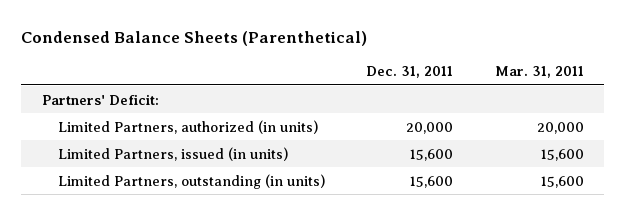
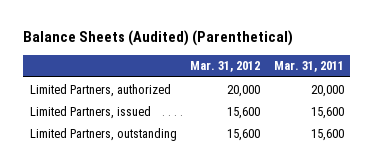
[20,31,367,47] Condensed Balance Sheets (Parenthetical) -> [22,30,293,47] Balance Sheets (Audited) (Parenthetical)
[366,66,454,79] Dec. 31, 2011 -> none
none -> [190,61,261,73] Mar. 31, 2012
[41,93,159,105] Partners' Deficit: -> none
[57,119,318,134] Limited Partners, authorized (in units) -> [29,83,171,97] Limited Partners, authorized
[57,146,288,161] Limited Partners, issued (in units) -> [29,105,151,119] Limited Partners, issued
[57,173,325,189] Limited Partners, outstanding (in units) -> [29,127,177,141] Limited Partners, outstanding

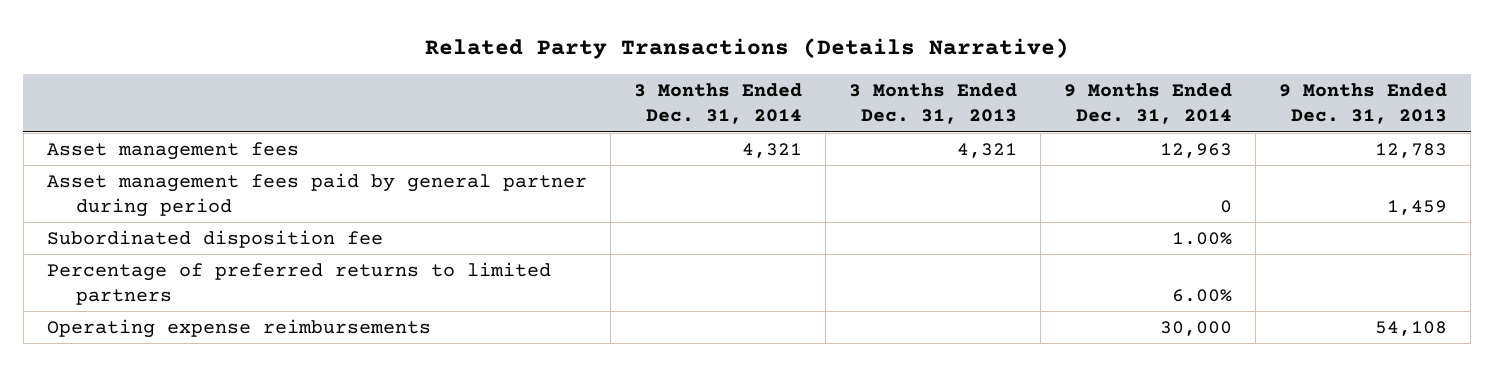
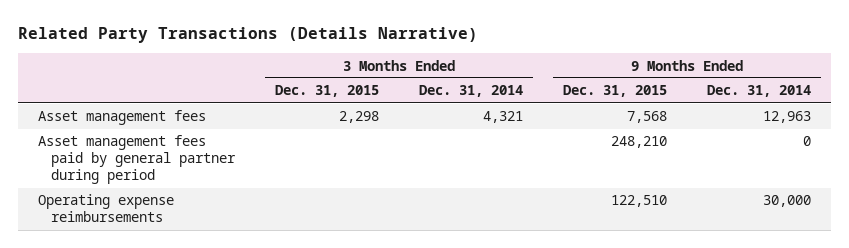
[848,83,1017,125] 3 Months Ended Dec. 31, 2013 -> none
[1279,83,1448,125] 9 Months Ended Dec. 31, 2013 -> none
none -> [275,85,380,98] Dec. 31, 2015
none -> [563,85,668,98] Dec. 31, 2015
[46,229,383,248] Subordinated disposition fee -> none
[46,261,551,306] Percentage of preferred returns to limited partners -> none

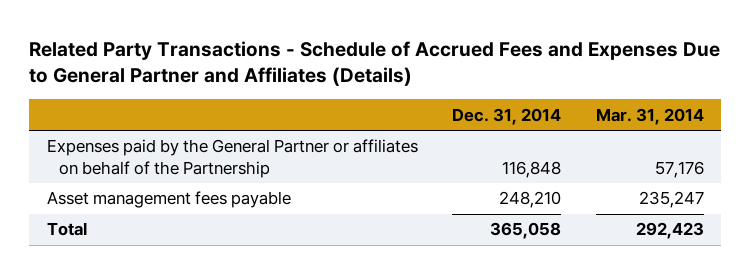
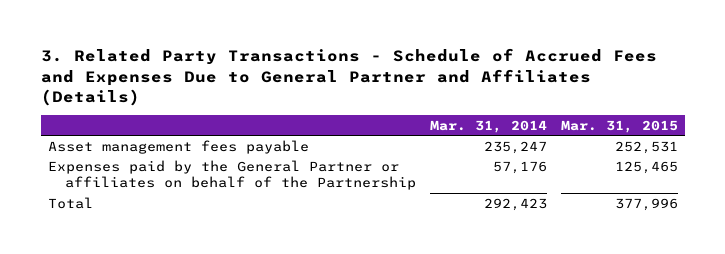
[29,40,721,87] Related Party Transactions - Schedule of Accrued Fees and Expenses Due to General Partner and Affiliates (Details) -> [40,48,657,107] 3. Related Party Transactions - Schedule of Accrued Fees and Expenses Due to General Partner and Affiliates (Details)
[452,107,562,125] Dec. 31, 2014 -> none
none -> [560,119,678,133] Mar. 31, 2015
[46,139,418,178] Expenses paid by the General Partner or affiliates on behalf of the Partnership -> [47,159,417,191] Expenses paid by the General Partner or affiliates on behalf of the Partnership

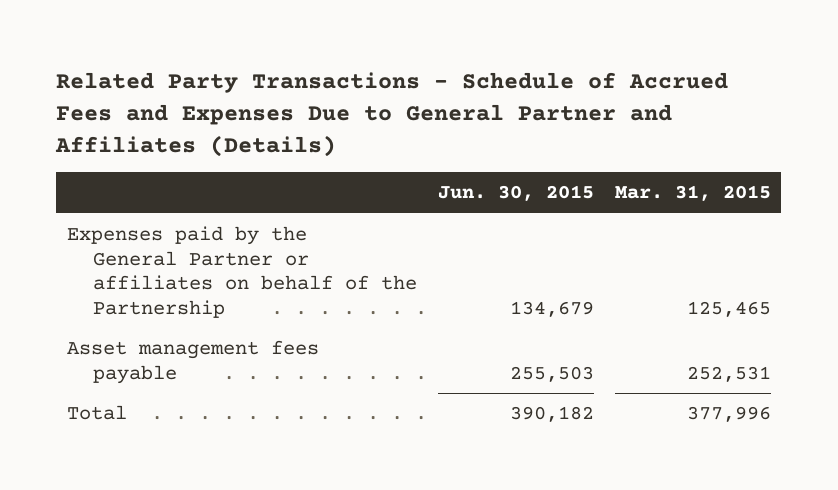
[40,48,657,107] 3. Related Party Transactions - Schedule of Accrued Fees and Expenses Due to General Partner and Affiliates (Details) -> [55,72,729,157] Related Party Transactions - Schedule of Accrued Fees and Expenses Due to General Partner and Affiliates (Details)
[429,119,547,133] Mar. 31, 2014 -> none
none -> [437,185,594,202] Jun. 30, 2015
[47,139,309,154] Asset management fees payable -> [66,340,319,384] Asset management fees payable

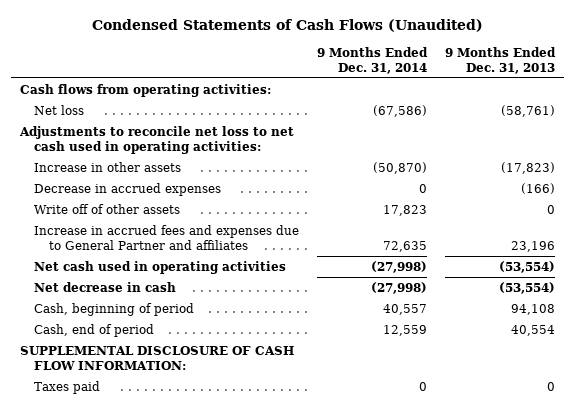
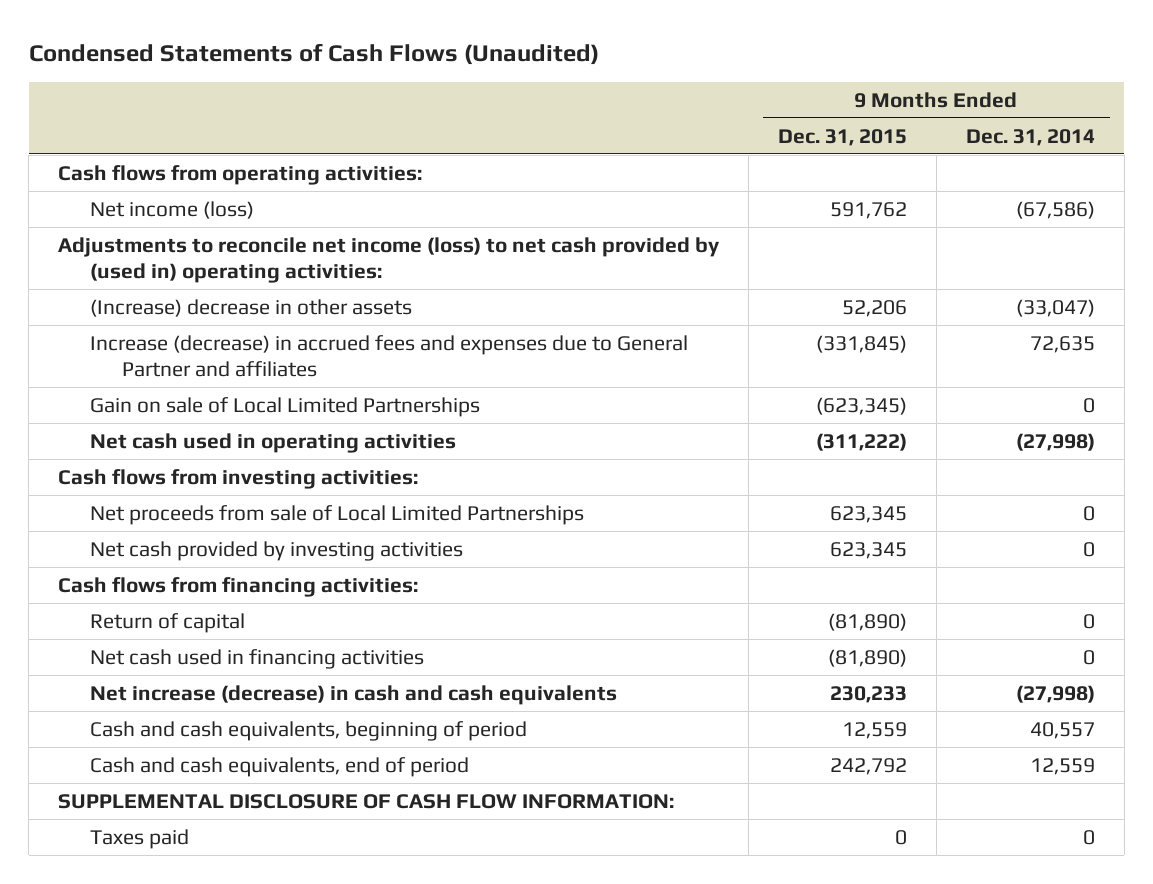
[445,47,557,75] 9 Months Ended Dec. 31, 2013 -> none
none -> [777,128,907,146] Dec. 31, 2015
[34,182,222,196] Decrease in accrued expenses -> none
[34,203,181,214] Write off of other assets -> none
[34,104,85,115] Net loss -> [90,200,255,219] Net income (loss)
[19,125,295,154] Adjustments to reconcile net loss to net cash used in operating activities: -> [58,236,721,283] Adjustments to reconcile net income (loss) to net cash provided by (used in) operating activities:
[34,161,182,172] Increase in other assets -> [90,298,413,317] (Increase) decrease in other assets
[373,161,428,174] (50,870) -> [1015,298,1095,317] (33,047)
[34,224,300,250] Increase in accrued fees and expenses due to General Partner and affiliates -> [90,334,689,377] Increase (decrease) in accrued fees and expenses due to General Partner and affiliates
none -> [90,396,481,417] Gain on sale of Local Limited Partnerships
none -> [58,468,419,489] Cash flows from investing activities:
none -> [90,504,585,525] Net proceeds from sale of Local Limited Partnerships
none -> [90,540,464,561] Net cash provided by investing activities
none -> [58,576,419,597] Cash flows from financing activities:
none -> [90,612,246,633] Return of capital
none -> [90,648,425,669] Net cash used in financing activities
[34,281,177,292] Net decrease in cash -> [90,684,618,705] Net increase (decrease) in cash and cash equivalents
[34,302,195,316] Cash, beginning of period -> [90,720,528,741] Cash and cash equivalents, beginning of period
[34,323,155,337] Cash, end of period -> [90,756,470,777] Cash and cash equivalents, end of period

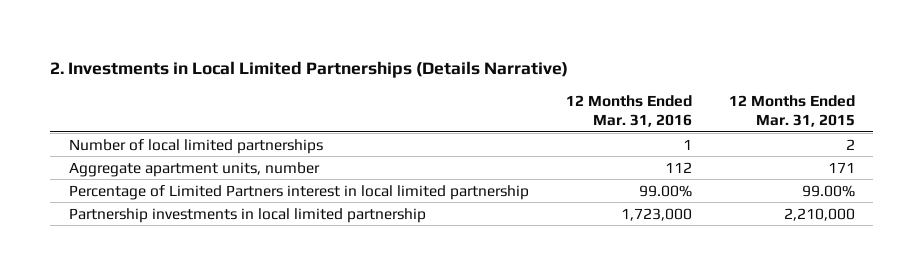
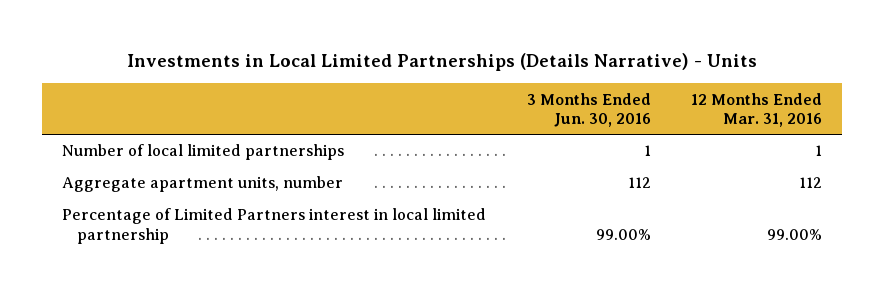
[50,60,569,78] 2. Investments in Local Limited Partnerships (Details Narrative) -> [127,53,758,72] Investments in Local Limited Partnerships (Details Narrative) - Units
[728,94,855,127] 12 Months Ended Mar. 31, 2015 -> none
none -> [526,92,651,128] 3 Months Ended Jun. 30, 2016
[68,207,426,223] Partnership investments in local limited partnership -> none

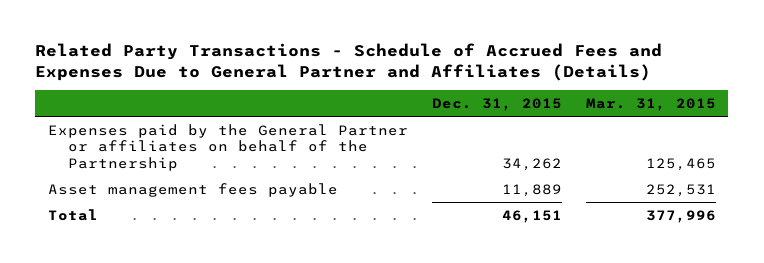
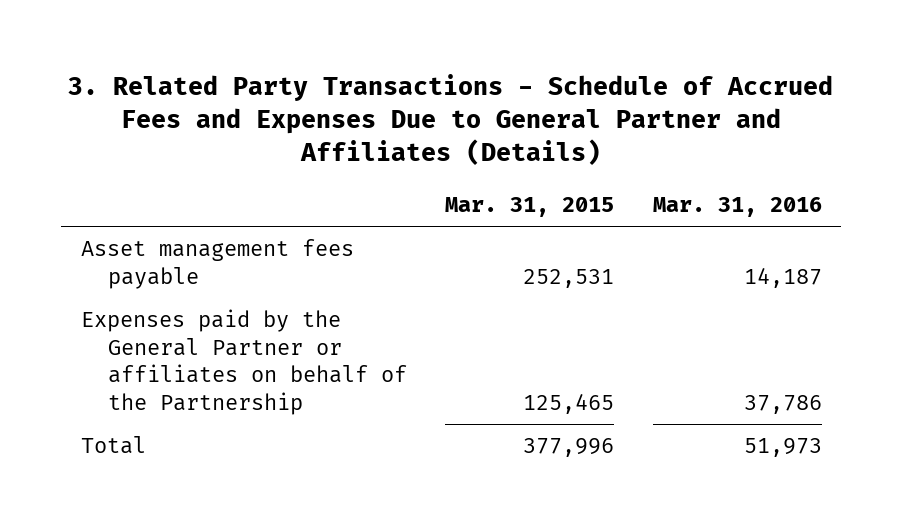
[35,43,663,81] Related Party Transactions - Schedule of Accrued Fees and Expenses Due to General Partner and Affiliates (Details) -> [68,73,834,165] 3. Related Party Transactions - Schedule of Accrued Fees and Expenses Due to General Partner and Affiliates (Details)
[431,97,562,111] Dec. 31, 2015 -> none
none -> [652,196,822,217] Mar. 31, 2016
[47,123,408,171] Expenses paid by the General Partner or affiliates on behalf of the Partnership -> [80,309,408,415] Expenses paid by the General Partner or affiliates on behalf of the Partnership

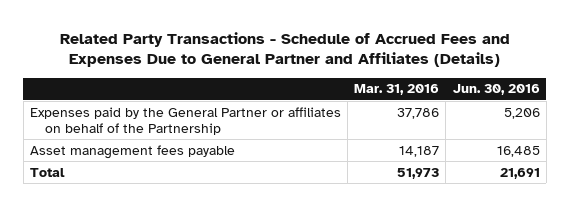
[68,73,834,165] 3. Related Party Transactions - Schedule of Accrued Fees and Expenses Due to General Partner and Affiliates (Details) -> [59,31,510,68] Related Party Transactions - Schedule of Accrued Fees and Expenses Due to General Partner and Affiliates (Details)
[445,196,615,217] Mar. 31, 2015 -> none
none -> [452,84,540,96] Jun. 30, 2016
[80,239,354,289] Asset management fees payable -> [29,144,235,159] Asset management fees payable

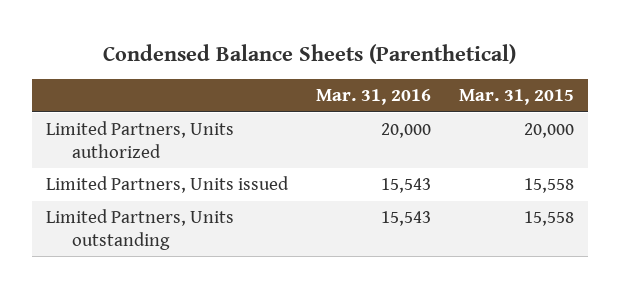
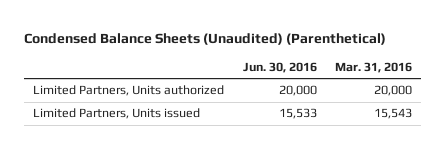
[102,43,516,64] Condensed Balance Sheets (Parenthetical) -> [24,33,387,46] Condensed Balance Sheets (Unaudited) (Parenthetical)
[458,89,574,106] Mar. 31, 2015 -> none
none -> [242,61,317,73] Jun. 30, 2016
[45,209,234,250] Limited Partners, Units outstanding -> none

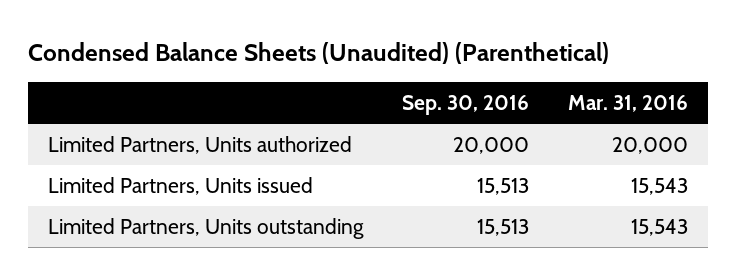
[242,61,317,73] Jun. 30, 2016 -> none
none -> [401,95,529,116] Sep. 30, 2016
none -> [47,217,364,239] Limited Partners, Units outstanding

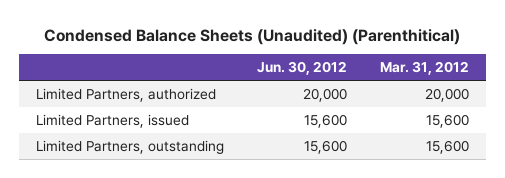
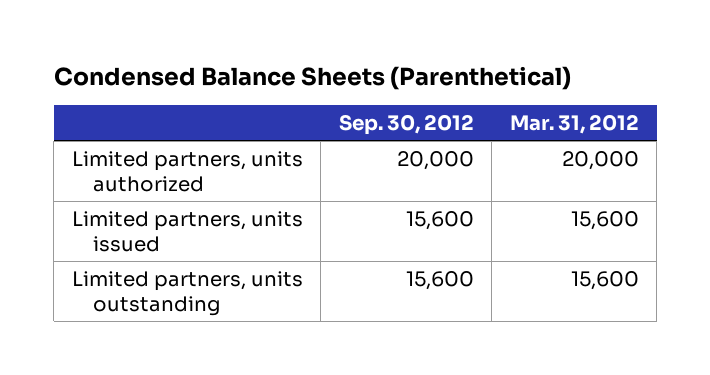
[44,28,461,45] Condensed Balance Sheets (Unaudited) (Parenthitical) -> [53,66,571,91] Condensed Balance Sheets (Parenthetical)
[256,61,347,76] Jun. 30, 2012 -> none
none -> [338,114,474,136] Sep. 30, 2012
[35,87,216,102] Limited Partners, authorized -> [71,150,303,192] Limited partners, units authorized
[35,113,189,128] Limited Partners, issued -> [71,210,303,252] Limited partners, units issued
[35,139,224,154] Limited Partners, outstanding -> [71,270,303,316] Limited partners, units outstanding

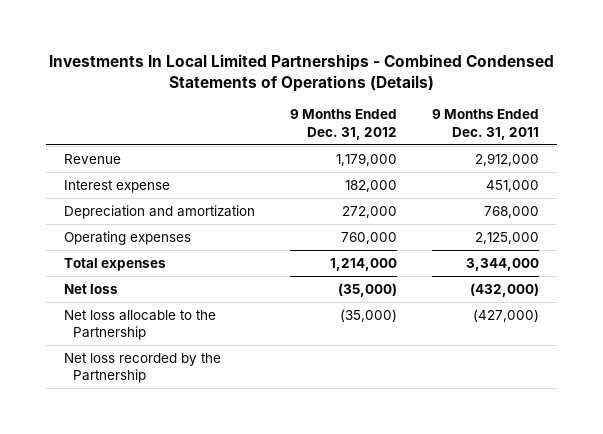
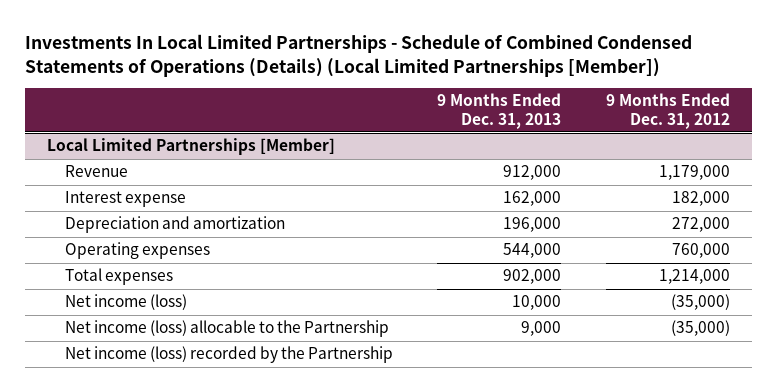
[48,53,554,92] Investments In Local Limited Partnerships - Combined Condensed Statements of Operations (Details) -> [25,33,693,77] Investments In Local Limited Partnerships - Schedule of Combined Condensed Statements of Operations (Details) (Local Limited Partnerships [Member])
[432,109,540,140] 9 Months Ended Dec. 31, 2011 -> none
none -> [437,93,562,129] 9 Months Ended Dec. 31, 2013
none -> [47,138,336,156] Local Limited Partnerships [Member]
[63,283,118,294] Net loss -> [64,294,187,311] Net income (loss)
[63,309,216,341] Net loss allocable to the Partnership -> [64,320,389,338] Net income (loss) allocable to the Partnership
[63,352,221,384] Net loss recorded by the Partnership -> [64,346,393,364] Net income (loss) recorded by the Partnership

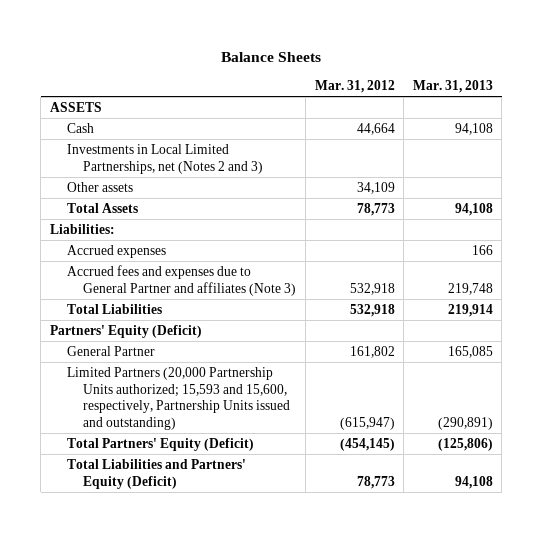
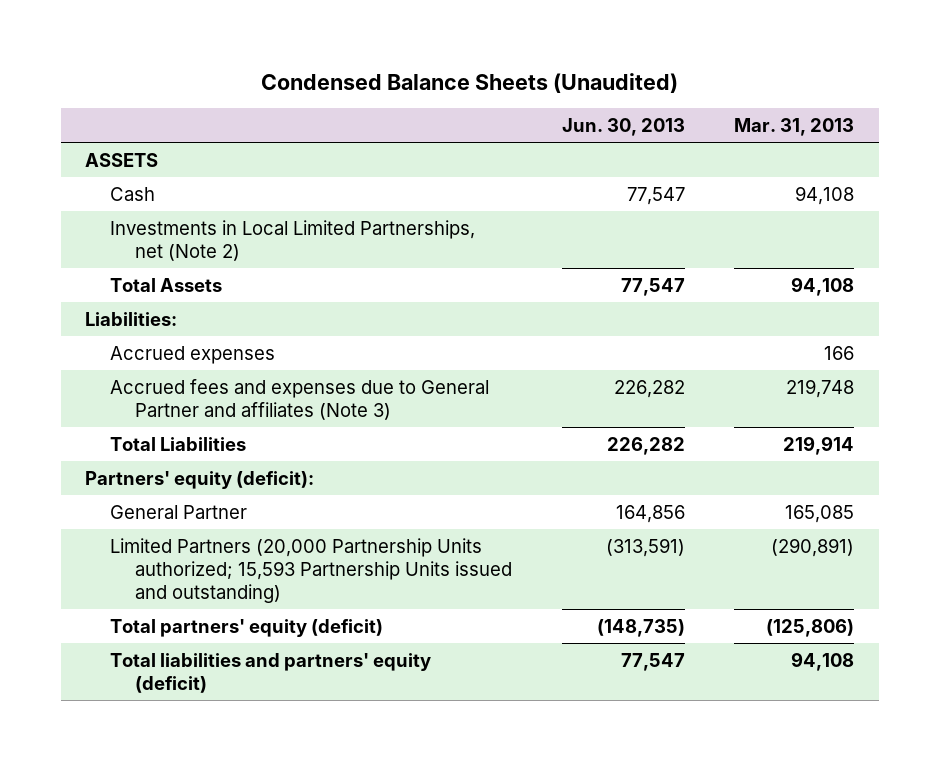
[221,51,322,62] Balance Sheets -> [260,72,678,93] Condensed Balance Sheets (Unaudited)
[314,80,395,94] Mar. 31, 2012 -> none
none -> [561,117,685,136] Jun. 30, 2013
[66,181,133,192] Other assets -> none
[66,143,264,174] Investments in Local Limited Partnerships, net (Notes 2 and 3) -> [110,219,476,261] Investments in Local Limited Partnerships, net (Note 2)
[49,324,202,338] Partners' Equity (Deficit) -> [85,470,315,489] Partners' equity (deficit):
[66,366,291,430] Limited Partners (20,000 Partnership Units authorized; 15,593 and 15,600, respectively, Partnership Units issued and outstanding) -> [110,537,513,604] Limited Partners (20,000 Partnership Units authorized; 15,593 Partnership Units issued and outstanding)
[66,437,254,451] Total Partners' Equity (Deficit) -> [110,618,384,637] Total partners' equity (deficit)
[66,458,246,489] Total Liabilities and Partners' Equity (Deficit) -> [110,652,432,693] Total liabilities and partners' equity (deficit)

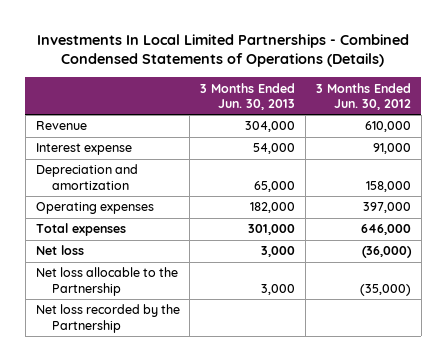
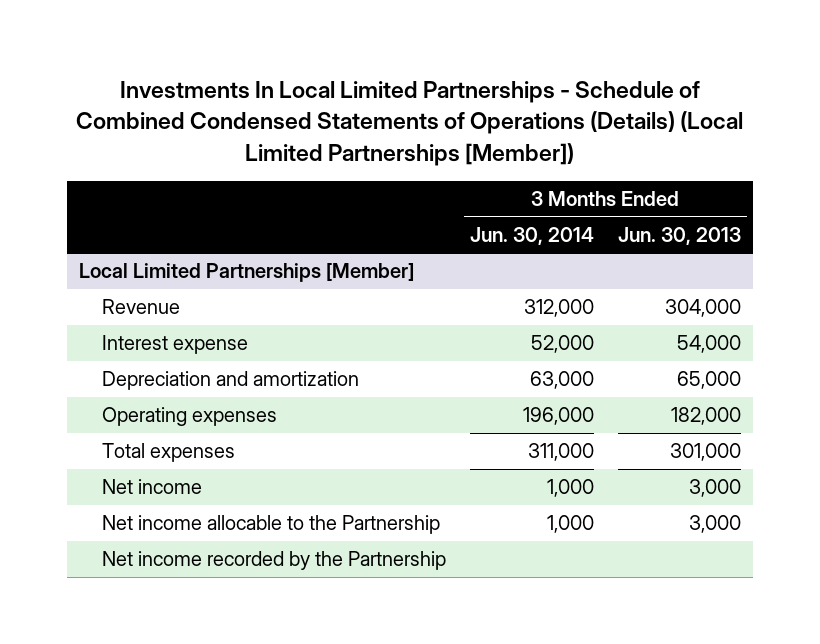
[37,33,410,68] Investments In Local Limited Partnerships - Combined Condensed Statements of Operations (Details) -> [75,81,743,166] Investments In Local Limited Partnerships - Schedule of Combined Condensed Statements of Operations (Details) (Local Limited Partnerships [Member])
[316,82,412,111] 3 Months Ended Jun. 30, 2012 -> none
none -> [469,226,594,245] Jun. 30, 2014
none -> [79,263,415,283] Local Limited Partnerships [Member]
[35,245,84,256] Net loss -> [102,479,203,495] Net income
[35,267,178,296] Net loss allocable to the Partnership -> [102,515,441,535] Net income allocable to the Partnership
[35,304,180,333] Net loss recorded by the Partnership -> [102,551,447,571] Net income recorded by the Partnership

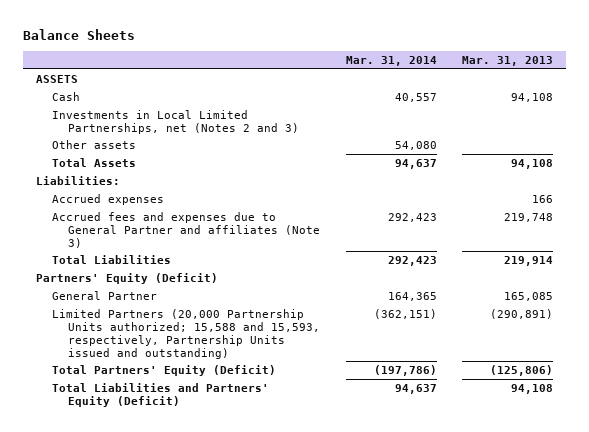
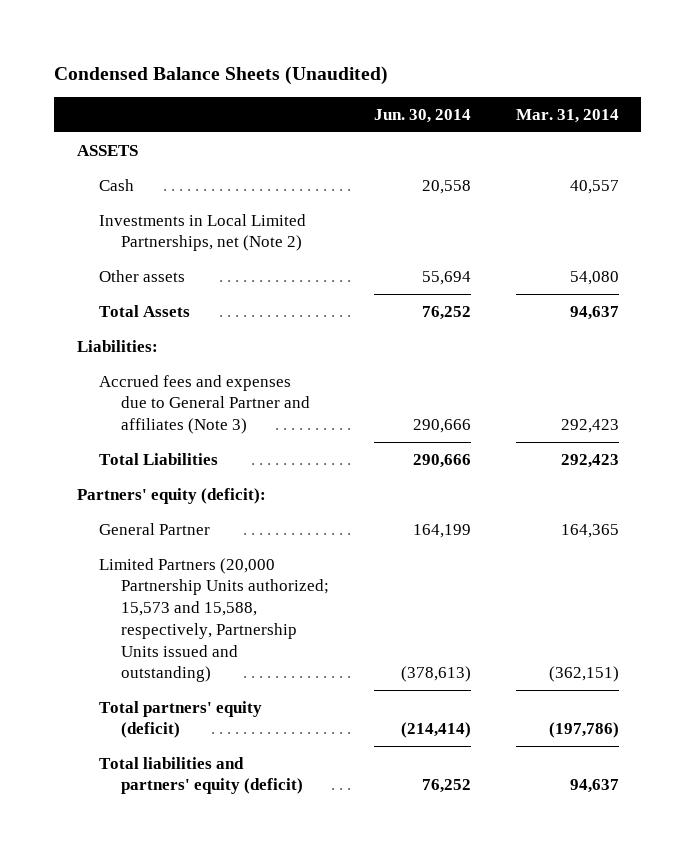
[22,29,135,41] Balance Sheets -> [54,66,389,86] Condensed Balance Sheets (Unaudited)
[462,55,554,66] Mar. 31, 2013 -> none
none -> [373,108,471,123] Jun. 30, 2014
[51,109,300,134] Investments in Local Limited Partnerships, net (Notes 2 and 3) -> [98,213,306,252] Investments in Local Limited Partnerships, net (Note 2)
[51,193,164,205] Accrued expenses -> none
[35,272,218,284] Partners' Equity (Deficit) -> [76,487,266,504] Partners' equity (deficit):
[51,308,321,359] Limited Partners (20,000 Partnership Units authorized; 15,588 and 15,593, respectively, Partnership Units issued and outstanding) -> [98,557,329,683] Limited Partners (20,000 Partnership Units authorized; 15,573 and 15,588, respectively, Partnership Units issued and outstanding)
[51,364,276,376] Total Partners' Equity (Deficit) -> [98,700,262,739] Total partners' equity (deficit)
[51,382,269,407] Total Liabilities and Partners' Equity (Deficit) -> [98,756,303,795] Total liabilities and partners' equity (deficit)

